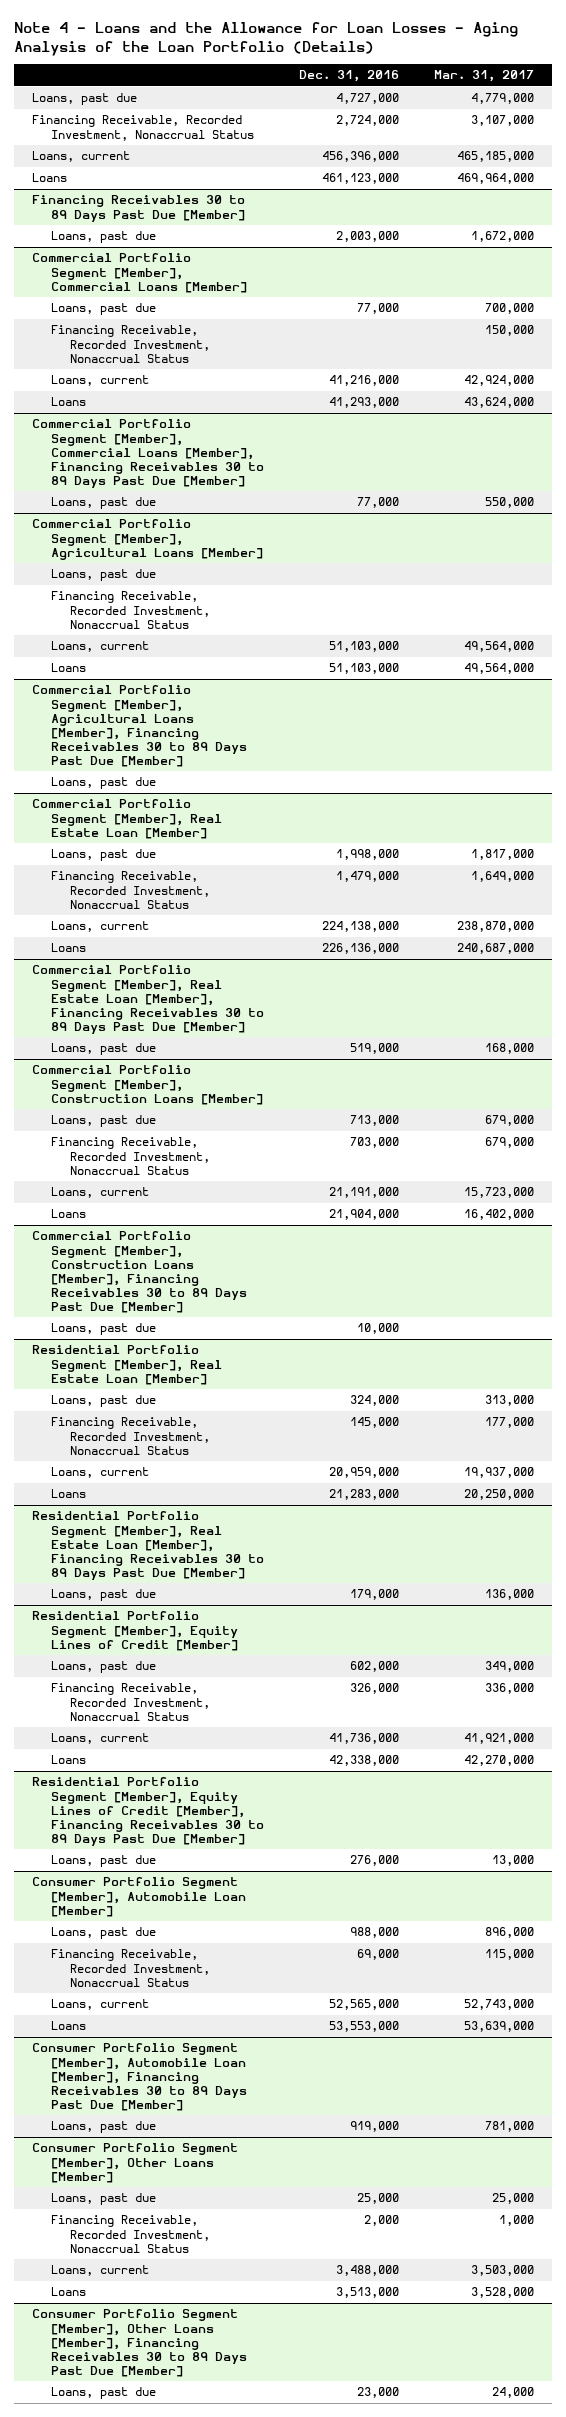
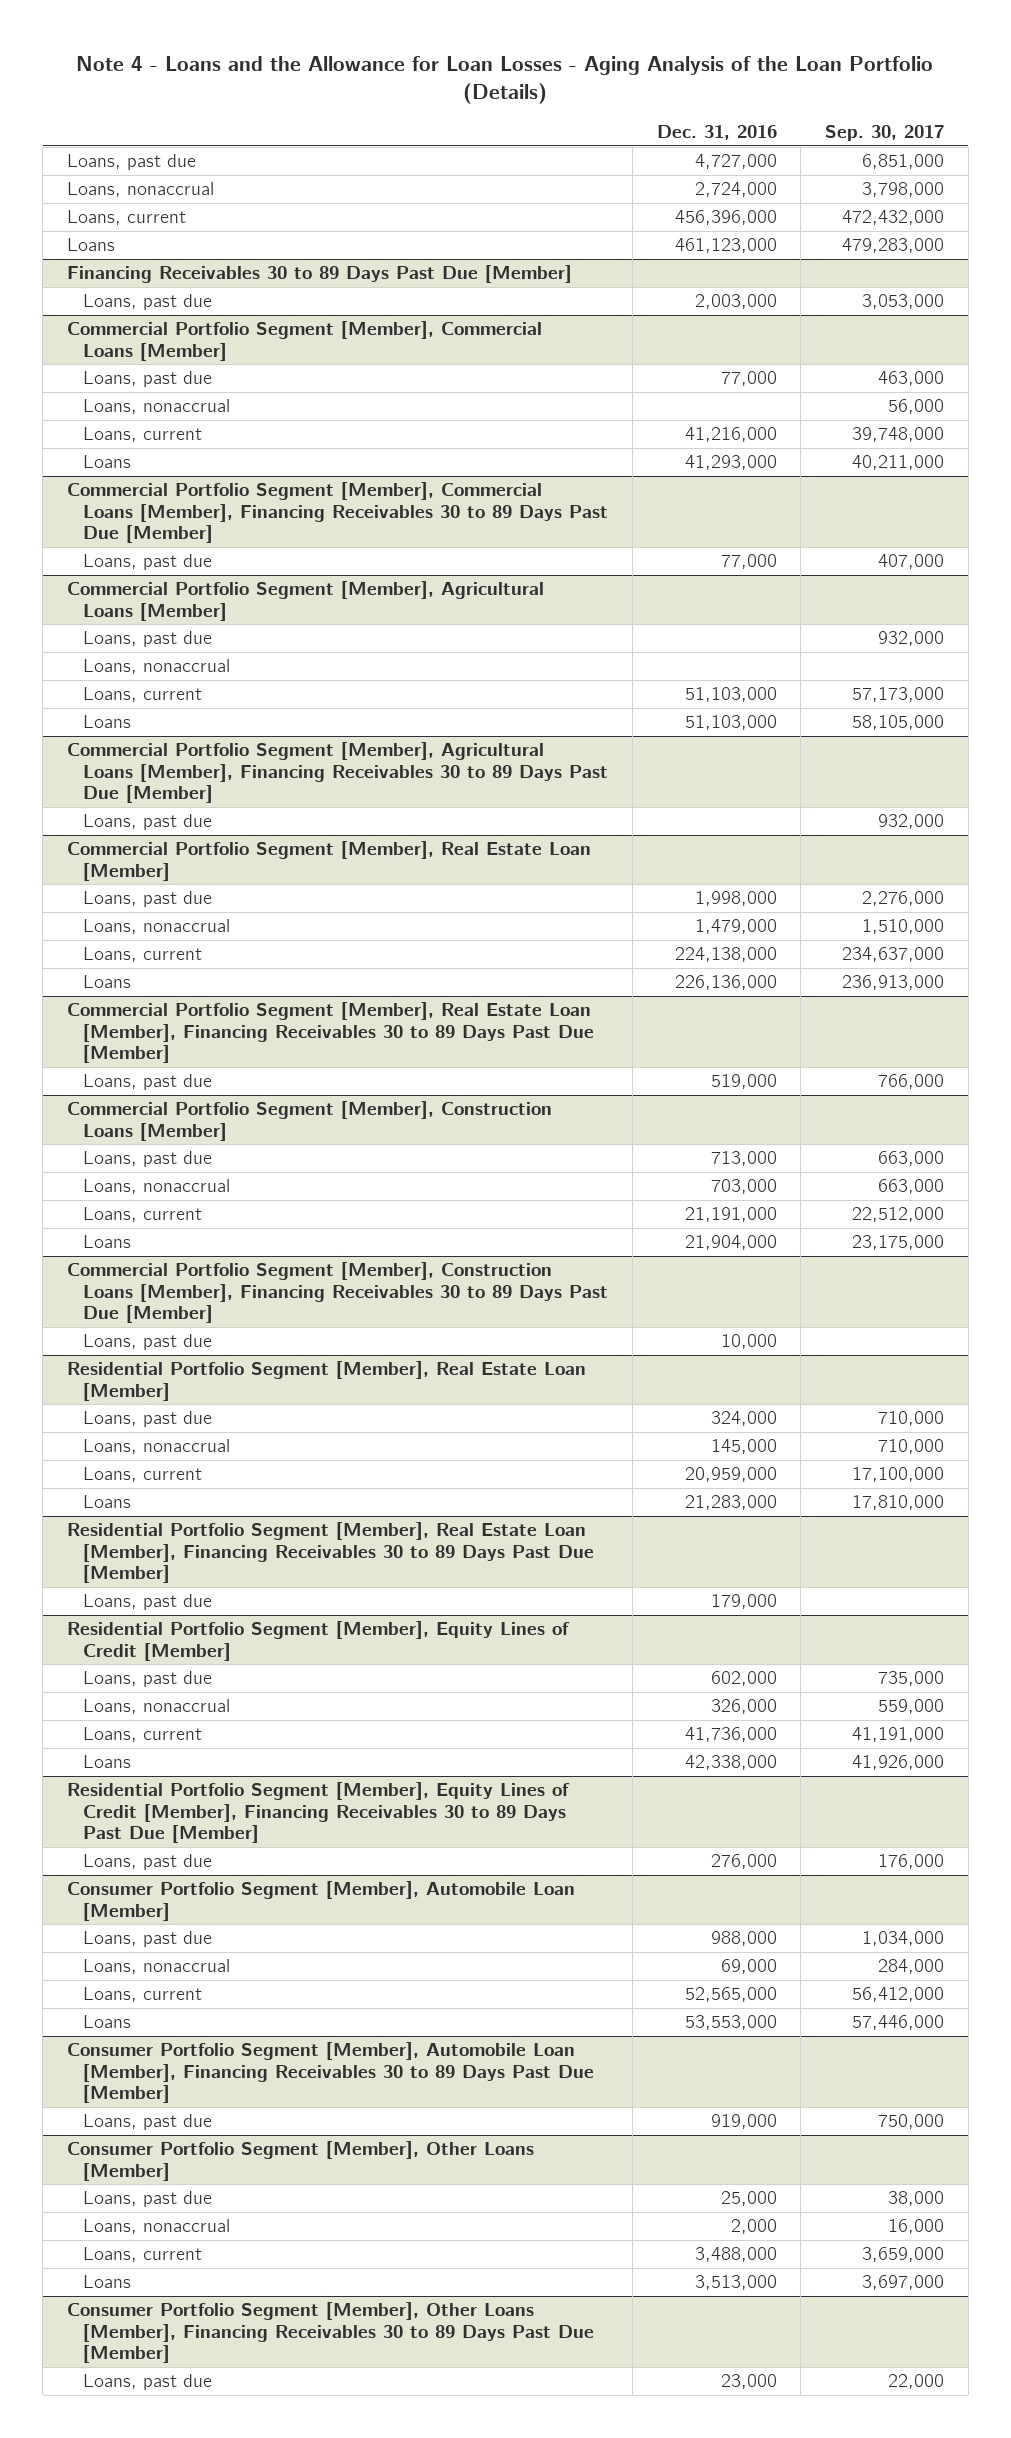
[434,70,535,83] Mar. 31, 2017 -> none
none -> [825,124,945,141] Sep. 30, 2017
[31,115,254,141] Financing Receivable, Recorded Investment, Nonaccrual Status -> [66,182,214,198] Loans, nonaccrual
[50,325,211,363] Financing Receivable, Recorded Investment, Nonaccrual Status -> [82,399,230,415] Loans, nonaccrual
[50,591,211,629] Financing Receivable, Recorded Investment, Nonaccrual Status -> [82,659,230,675] Loans, nonaccrual
[50,871,211,909] Financing Receivable, Recorded Investment, Nonaccrual Status -> [82,919,230,935] Loans, nonaccrual
[50,1137,211,1175] Financing Receivable, Recorded Investment, Nonaccrual Status -> [82,1179,230,1195] Loans, nonaccrual
[50,1417,211,1455] Financing Receivable, Recorded Investment, Nonaccrual Status -> [82,1439,230,1455] Loans, nonaccrual
[50,1683,211,1721] Financing Receivable, Recorded Investment, Nonaccrual Status -> [82,1699,230,1715] Loans, nonaccrual
[50,1949,211,1987] Financing Receivable, Recorded Investment, Nonaccrual Status -> [82,1959,230,1975] Loans, nonaccrual
[50,2215,211,2253] Financing Receivable, Recorded Investment, Nonaccrual Status -> [82,2219,230,2235] Loans, nonaccrual

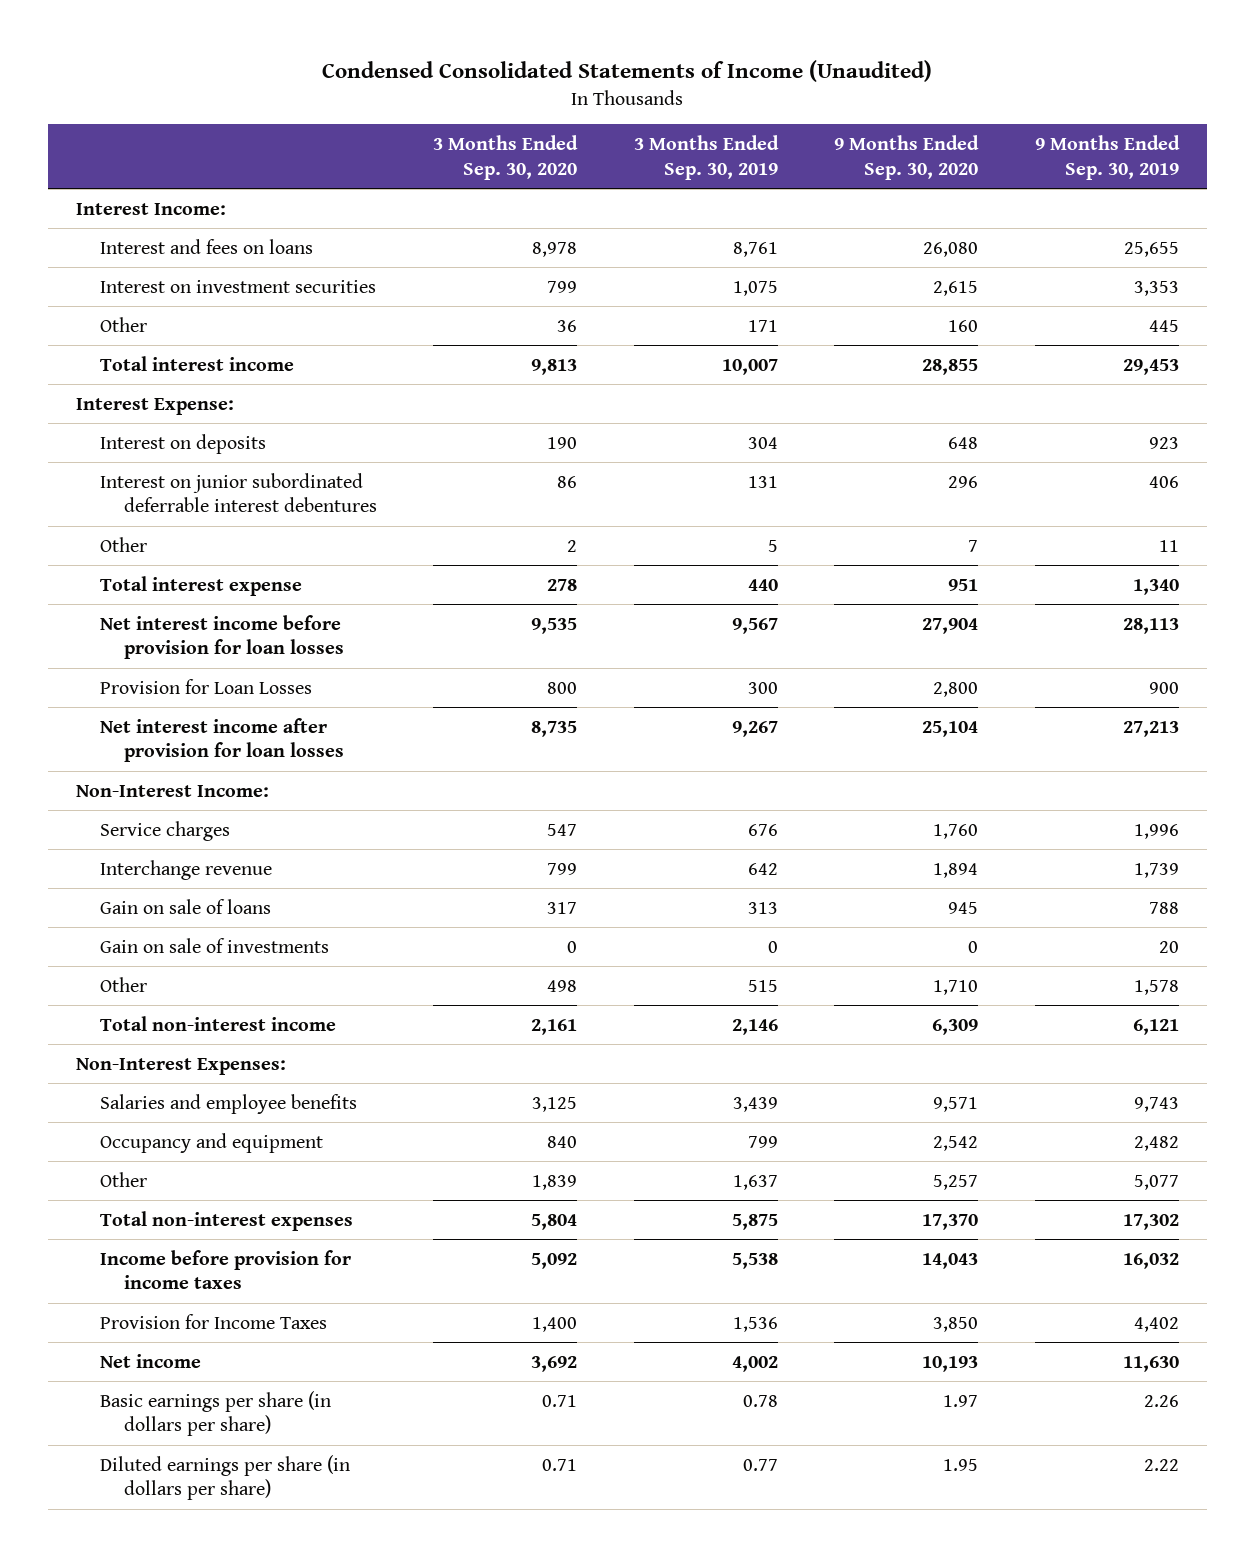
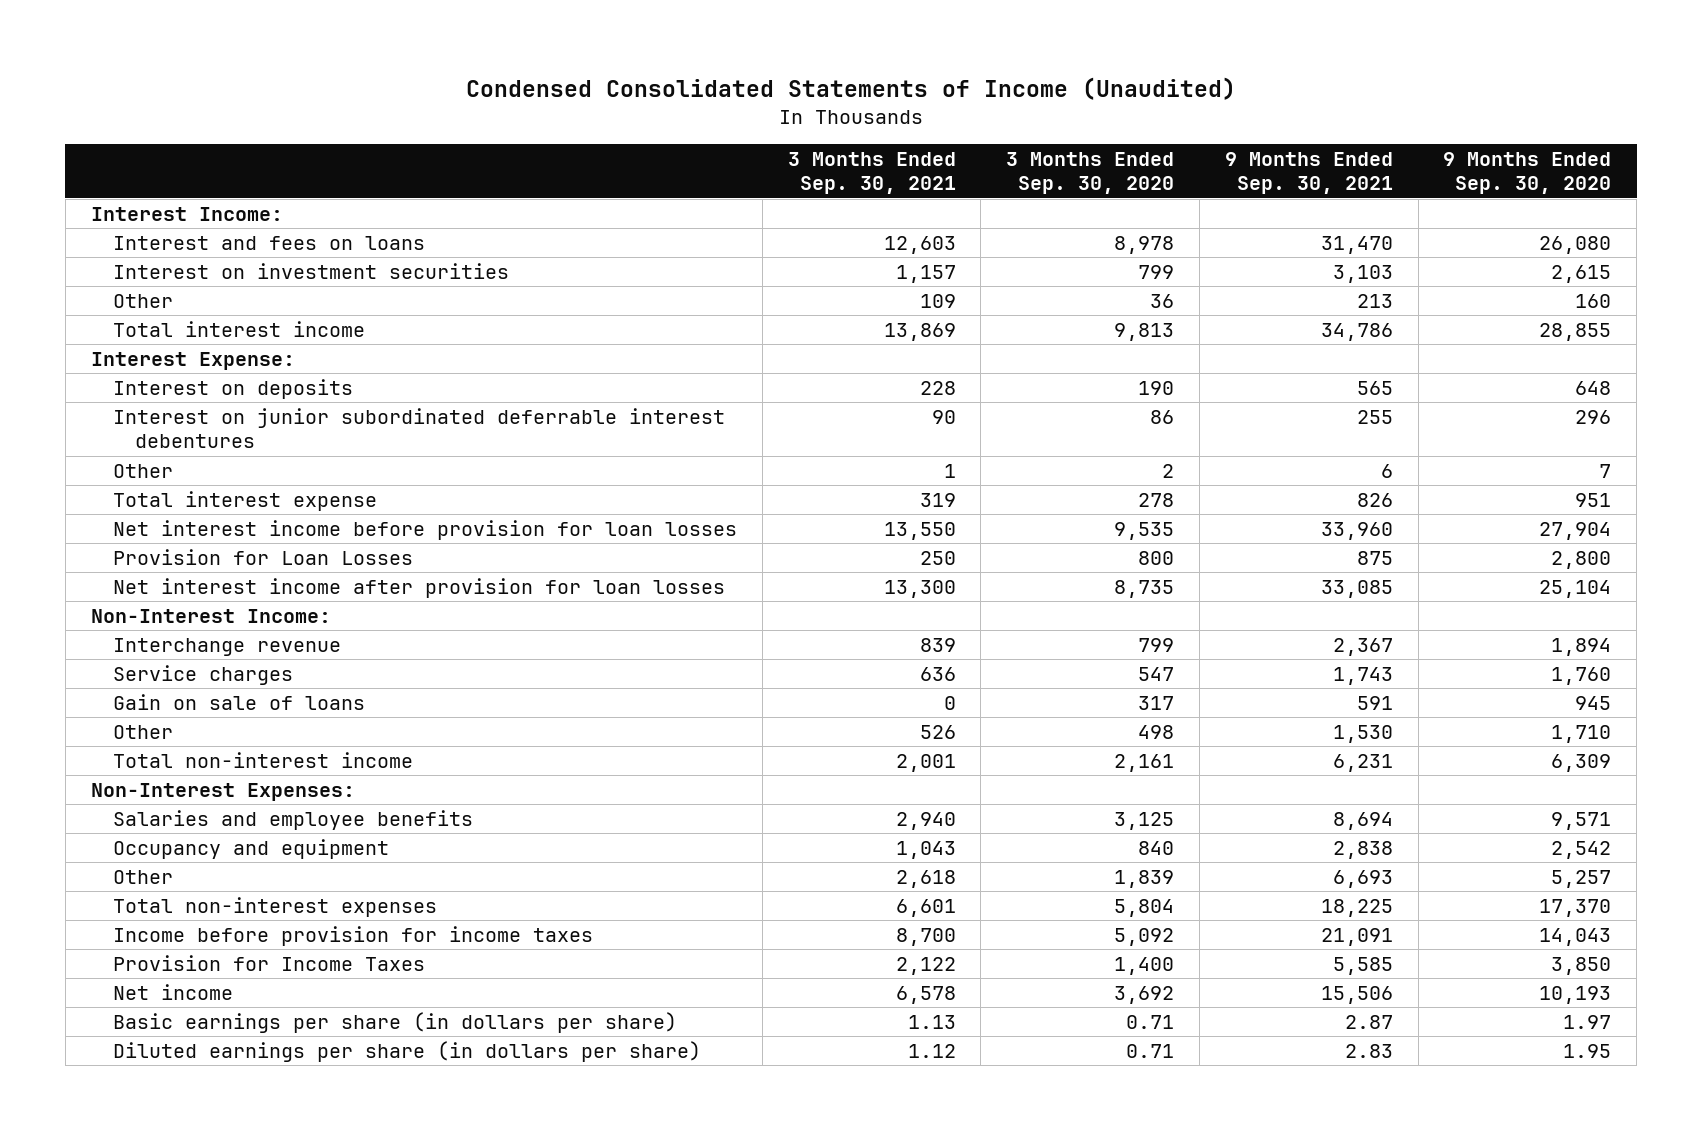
[633,134,779,180] 3 Months Ended Sep. 30, 2019 -> none
[1034,134,1180,180] 9 Months Ended Sep. 30, 2019 -> none
none -> [787,151,956,195] 3 Months Ended Sep. 30, 2021
none -> [1224,151,1393,195] 9 Months Ended Sep. 30, 2021
[100,820,231,841] Service charges -> [113,664,294,685] Service charges
[100,937,330,953] Gain on sale of investments -> none

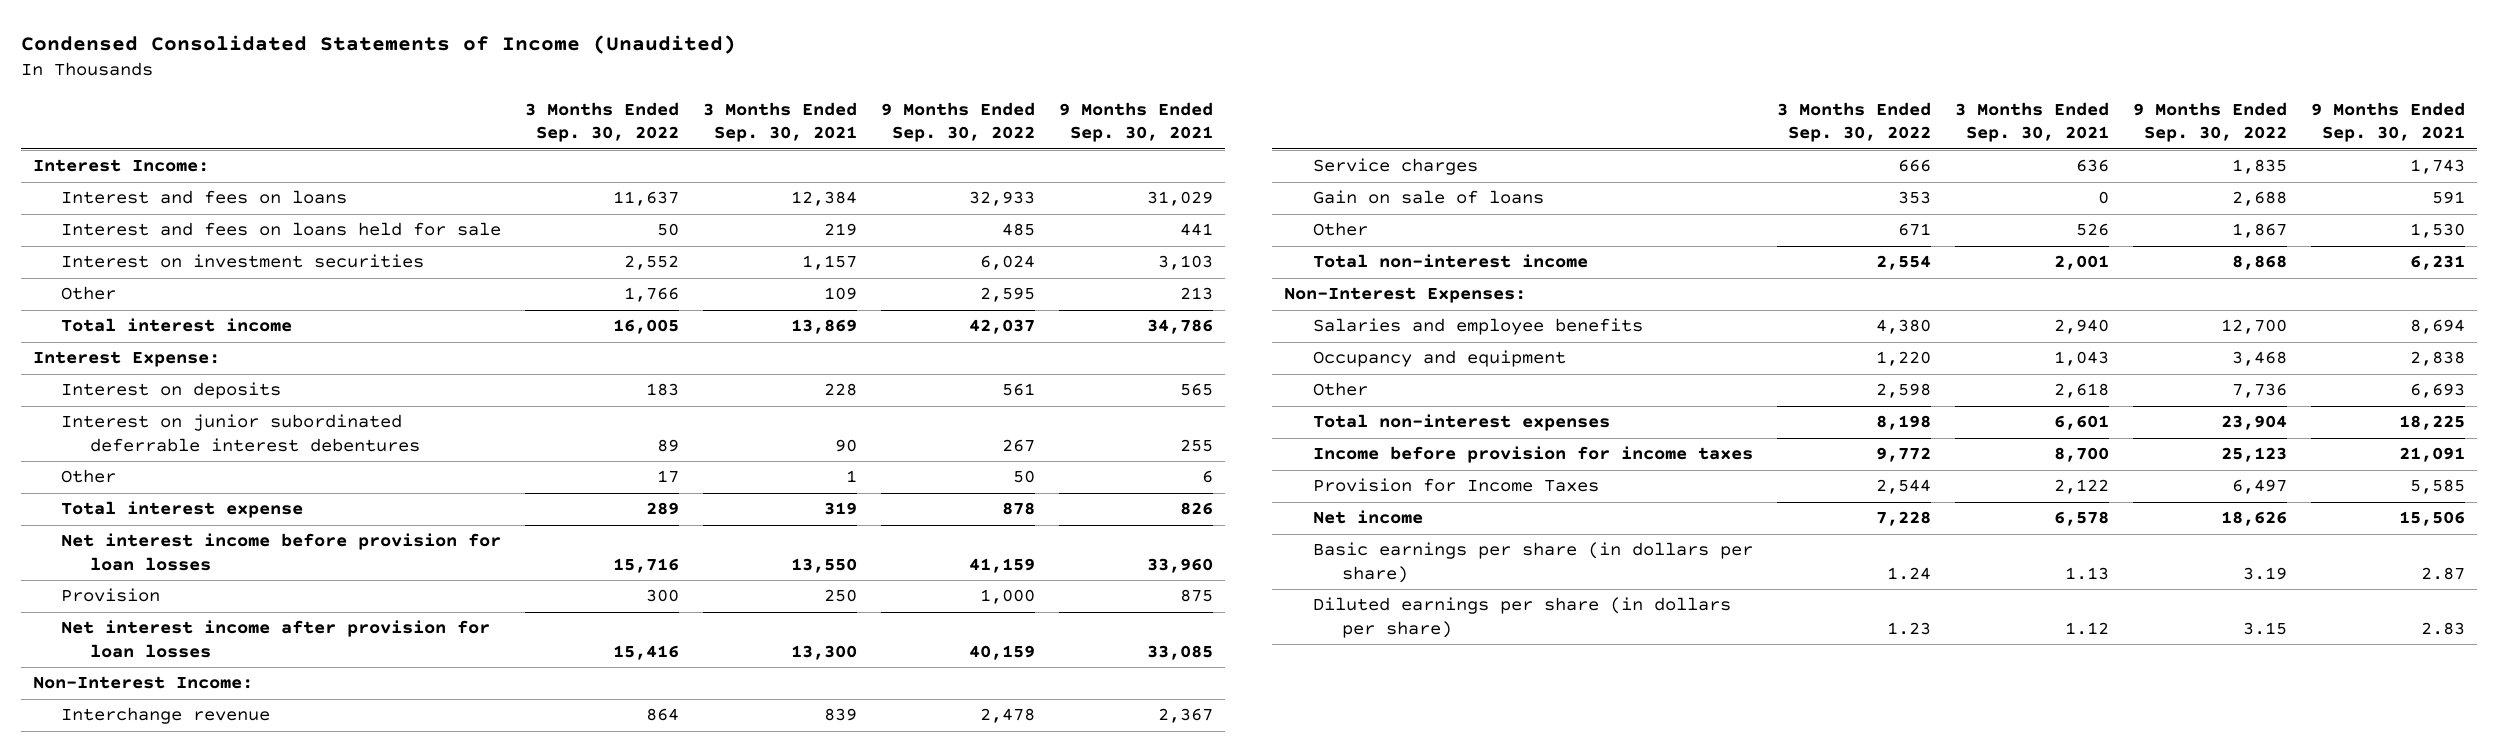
[1006,151,1175,195] 3 Months Ended Sep. 30, 2020 -> none
[1443,151,1612,195] 9 Months Ended Sep. 30, 2020 -> none
none -> [525,102,680,143] 3 Months Ended Sep. 30, 2022
none -> [881,102,1036,143] 9 Months Ended Sep. 30, 2022
[883,235,956,254] 12,603 -> [791,191,858,207] 12,384
[1320,235,1393,254] 31,470 -> [1147,191,1214,207] 31,029
none -> [61,222,502,237] Interest and fees on loans held for sale
[113,548,414,565] Provision for Loan Losses -> [61,588,161,603] Provision

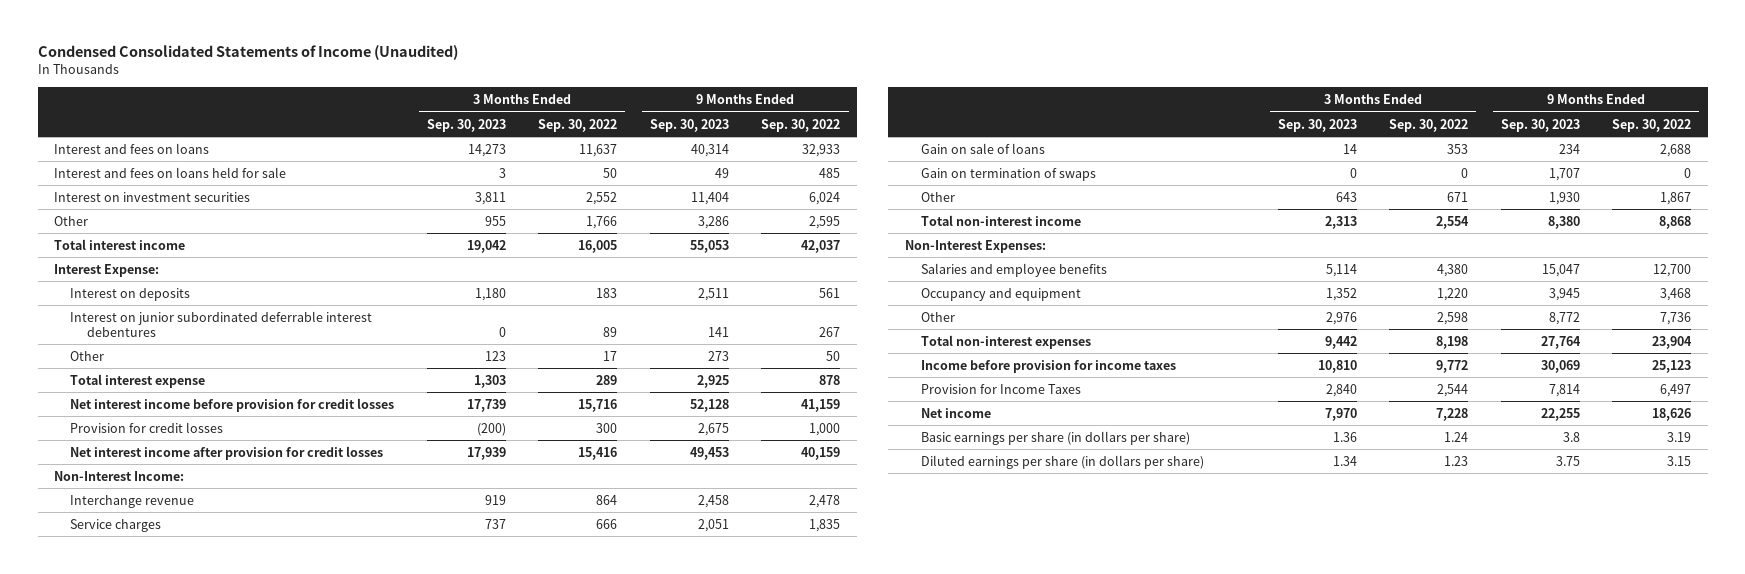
[703,102,858,143] 3 Months Ended Sep. 30, 2021 -> none
[1059,102,1214,143] 9 Months Ended Sep. 30, 2021 -> none
none -> [426,118,506,132] Sep. 30, 2023
none -> [649,118,729,132] Sep. 30, 2023
[32,159,209,173] Interest Income: -> none
[61,588,161,603] Provision -> none
[61,533,502,571] Net interest income before provision for loan losses -> [70,397,395,412] Net interest income before provision for credit losses
none -> [70,421,224,433] Provision for credit losses
[61,620,491,658] Net interest income after provision for loan losses -> [70,445,384,460] Net interest income after provision for credit losses
none -> [921,167,1097,181] Gain on termination of swaps

